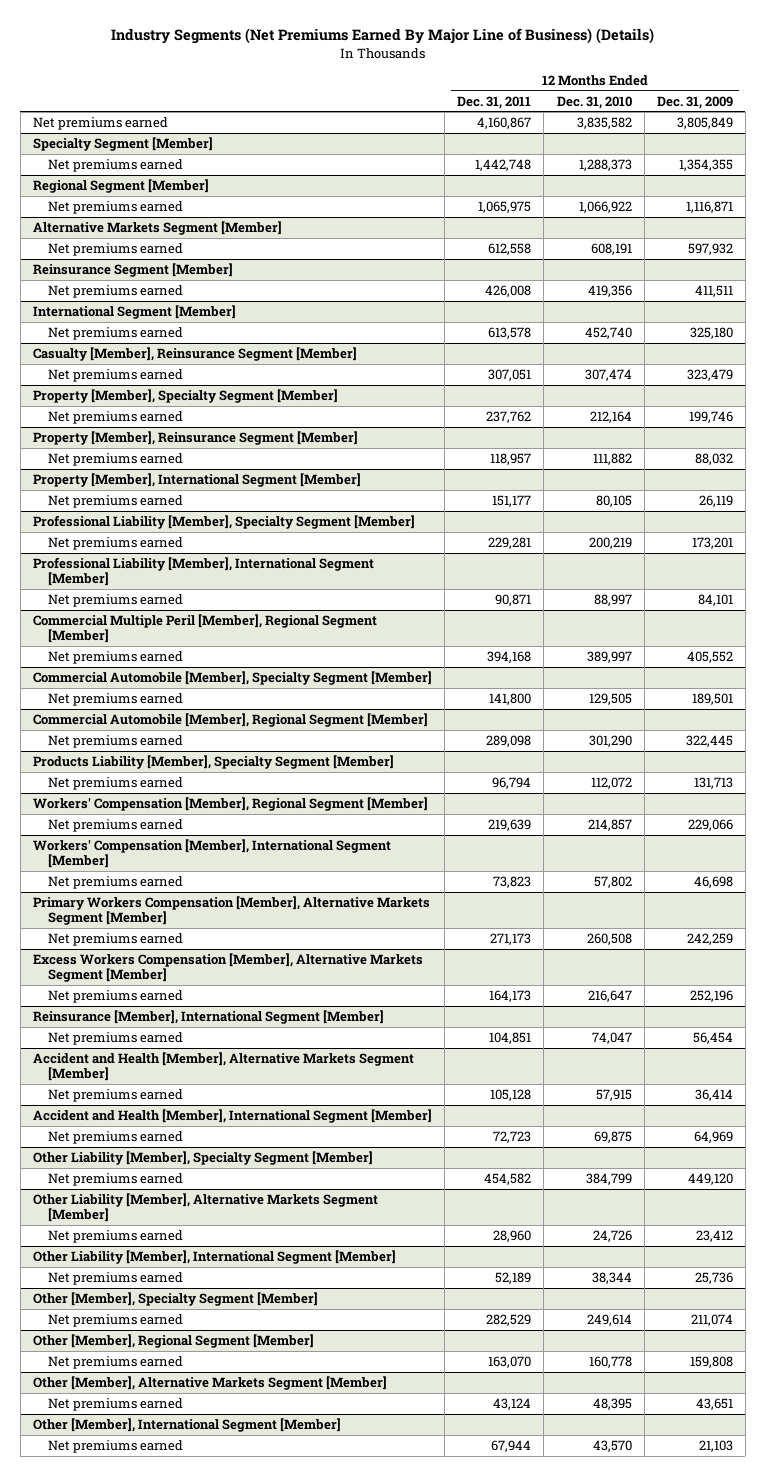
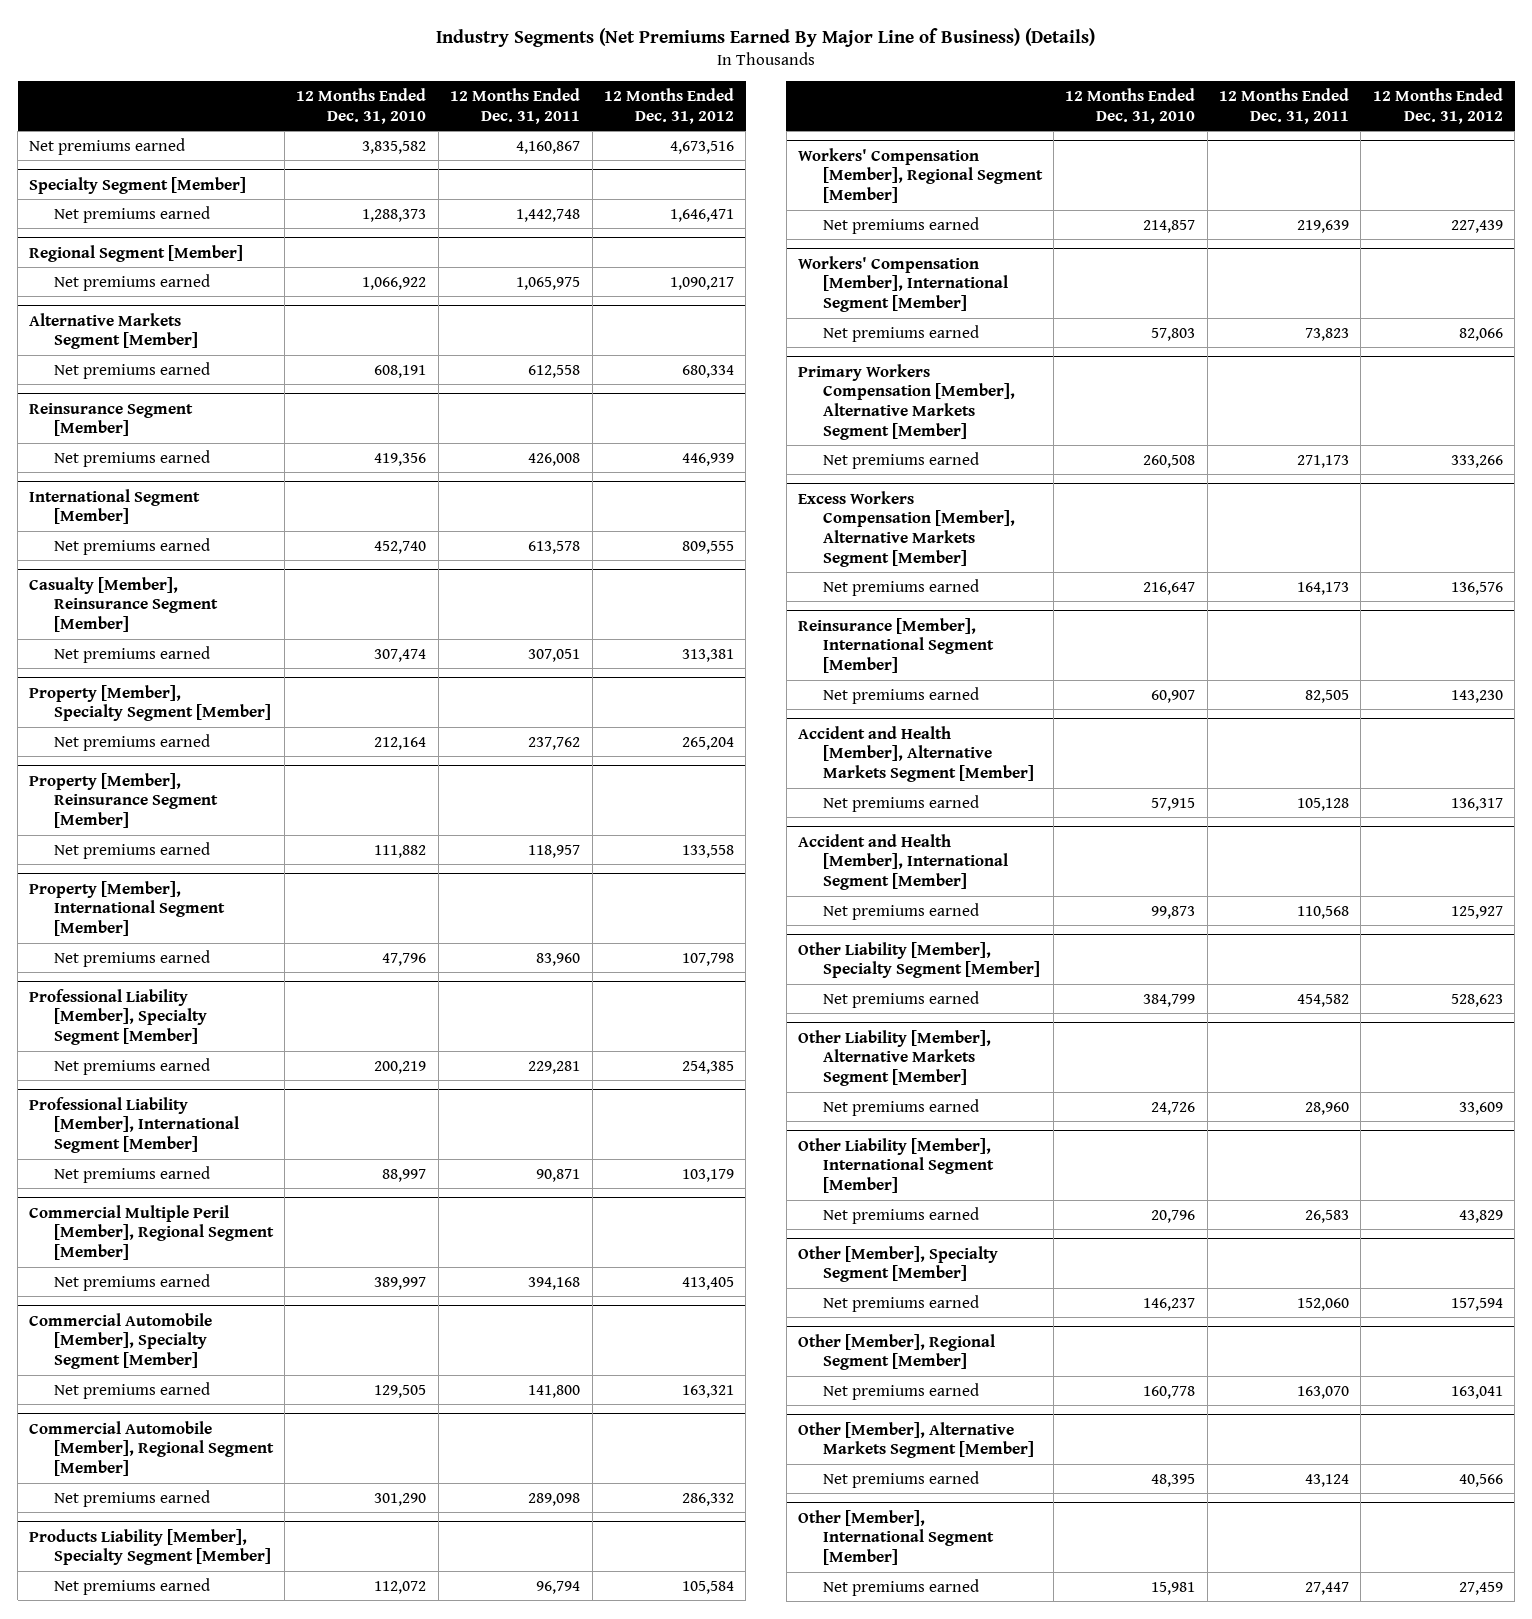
[656,95,733,109] Dec. 31, 2009 -> none
none -> [603,87,734,124] 12 Months Ended Dec. 31, 2012
[492,494,532,507] 151,177 -> [536,952,581,966] 83,960
[595,494,632,507] 80,105 -> [382,952,427,966] 47,796
[593,875,632,888] 57,802 -> [1151,327,1196,341] 57,803
[489,1031,532,1044] 104,851 -> [1304,689,1349,703] 82,505
[591,1031,632,1044] 74,047 -> [1151,689,1196,703] 60,907
[493,1130,532,1143] 72,723 -> [1296,905,1349,919] 110,568
[593,1130,632,1143] 69,875 -> [1151,905,1196,919] 99,873
[495,1271,532,1284] 52,189 -> [1304,1209,1349,1223] 26,583
[591,1271,632,1284] 38,344 -> [1151,1209,1196,1223] 20,796
[486,1313,532,1326] 282,529 -> [1296,1297,1349,1311] 152,060
[586,1313,632,1326] 249,614 -> [1143,1297,1196,1311] 146,237
[491,1439,532,1452] 67,944 -> [1304,1581,1349,1595] 27,447
[592,1439,632,1452] 43,570 -> [1151,1581,1196,1595] 15,981

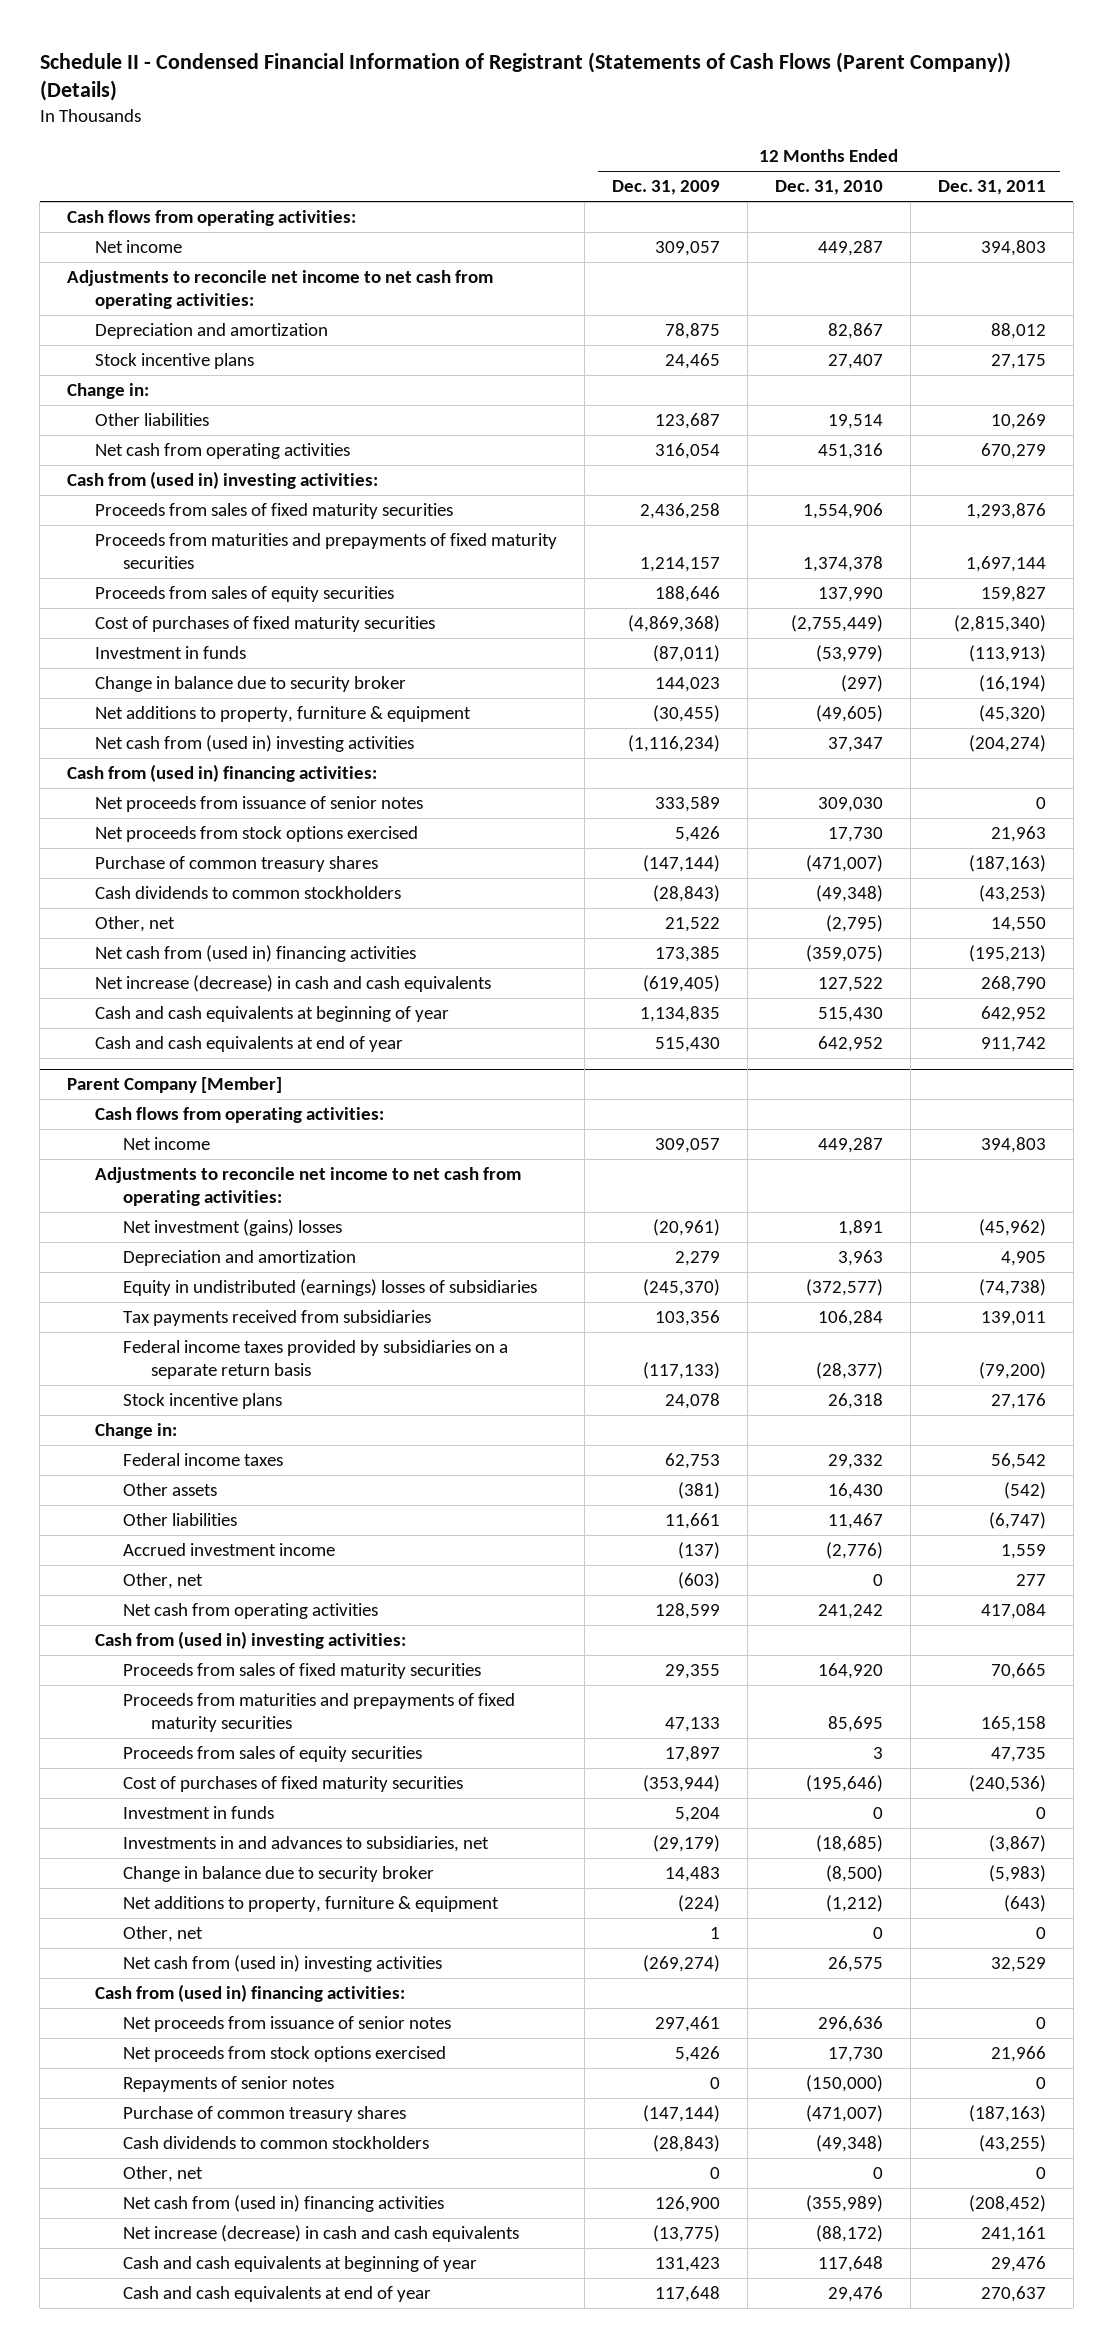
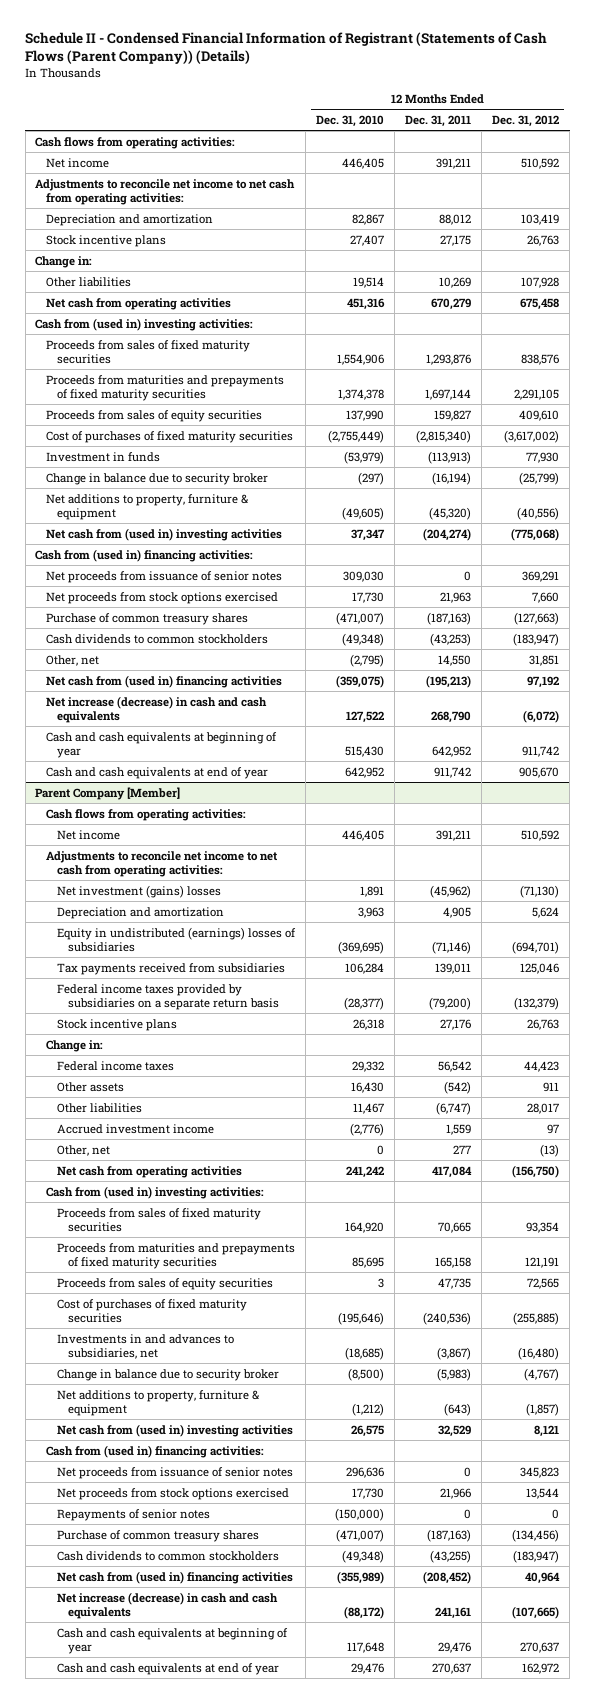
[612,180,721,196] Dec. 31, 2009 -> none
none -> [492,114,560,127] Dec. 31, 2012
[818,240,884,257] 449,287 -> [342,157,385,169] 446,405
[981,240,1047,257] 394,803 -> [436,157,472,169] 391,211
[818,1137,884,1154] 449,287 -> [342,829,385,841] 446,405
[981,1137,1047,1154] 394,803 -> [436,829,472,841] 391,211
[806,1279,884,1297] (372,577) -> [338,941,385,955] (369,695)
[979,1279,1047,1297] (74,738) -> [432,941,472,955] (71,146)
[123,1806,275,1820] Investment in funds -> none
[123,1926,204,1943] Other, net -> none
[123,2166,204,2183] Other, net -> none

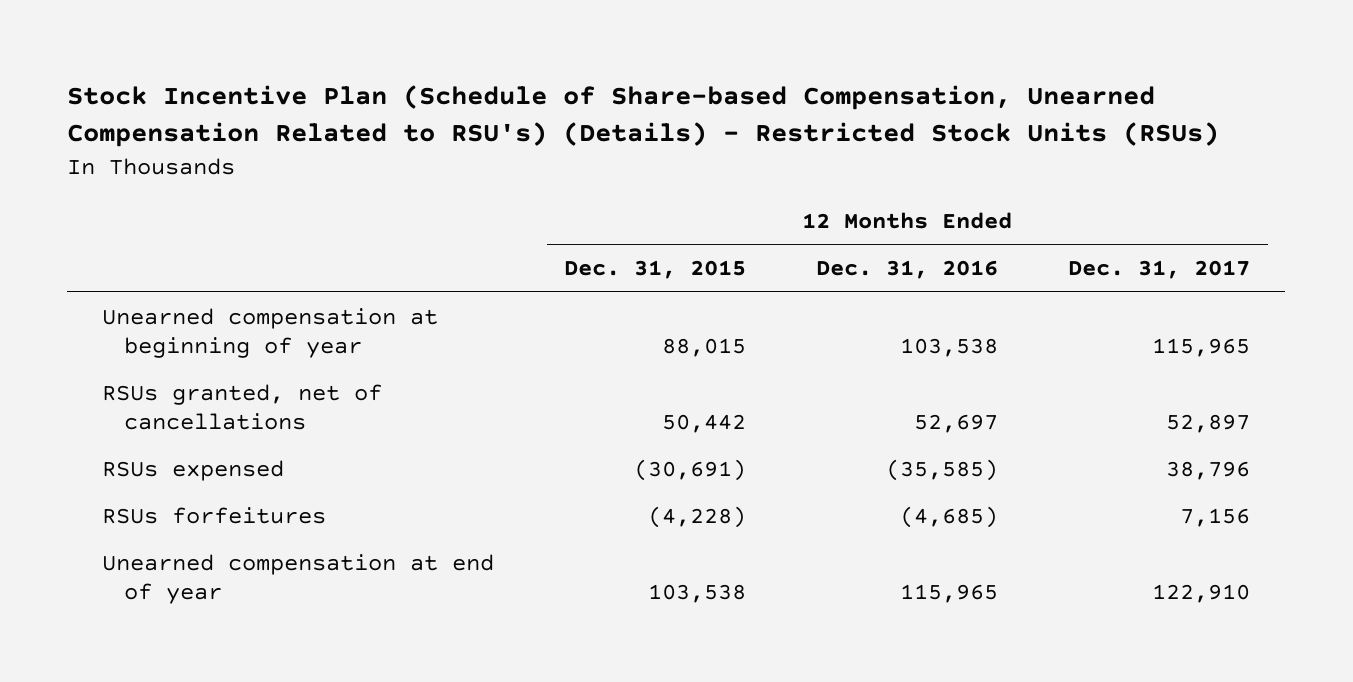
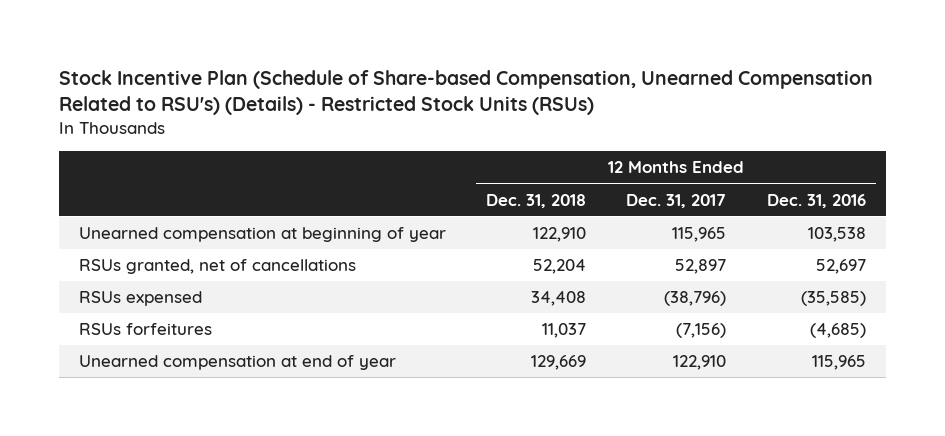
[564,260,747,280] Dec. 31, 2015 -> none
none -> [486,193,587,208] Dec. 31, 2018
[1166,460,1251,480] 38,796 -> [664,291,727,307] (38,796)
[1180,507,1251,527] 7,156 -> [676,323,727,339] (7,156)

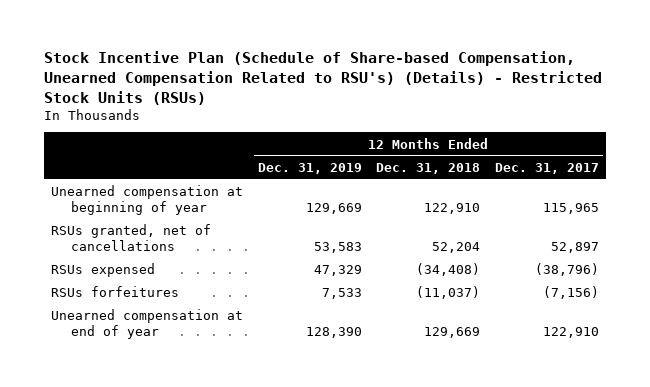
[766,193,866,208] Dec. 31, 2016 -> none
none -> [257,162,362,174] Dec. 31, 2019
[531,291,587,307] 34,408 -> [416,263,481,277] (34,408)
[542,323,587,339] 11,037 -> [416,286,481,300] (11,037)

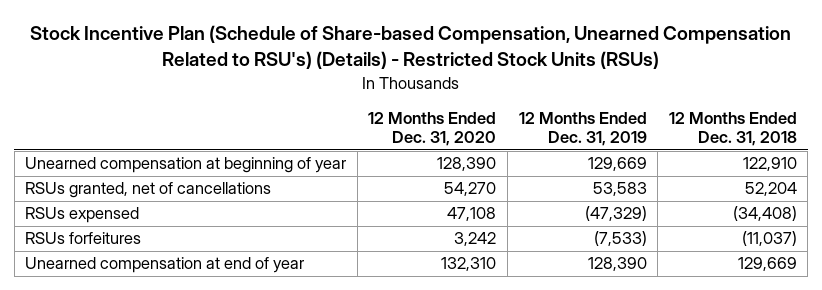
[494,162,599,174] Dec. 31, 2017 -> none
none -> [368,111,497,147] 12 Months Ended Dec. 31, 2020
[313,265,362,277] 47,329 -> [584,206,647,222] (47,329)
[321,288,362,300] 7,533 -> [593,231,647,247] (7,533)

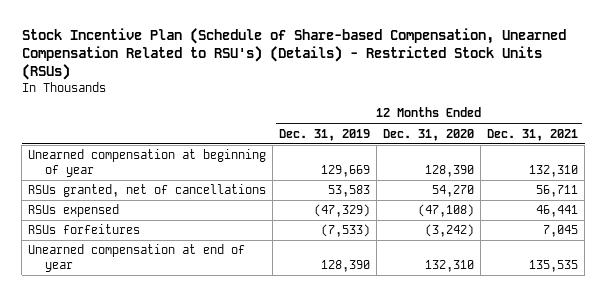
[668,111,797,147] 12 Months Ended Dec. 31, 2018 -> none
none -> [487,128,579,141] Dec. 31, 2021
[447,207,497,222] 47,108 -> [418,204,475,218] (47,108)
[454,232,497,247] 3,242 -> [425,224,475,238] (3,242)

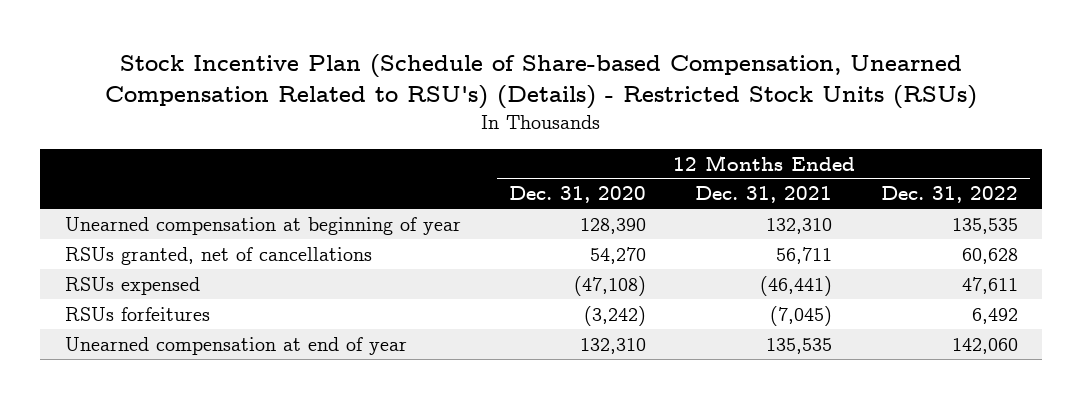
[279,128,371,141] Dec. 31, 2019 -> none
none -> [880,186,1018,204] Dec. 31, 2022
[536,205,579,218] 46,441 -> [760,275,833,296] (46,441)
[543,225,579,238] 7,045 -> [770,305,833,326] (7,045)

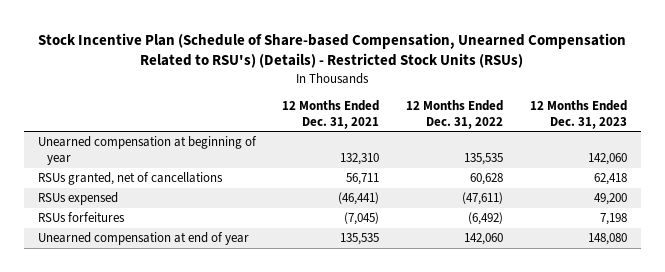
[509,186,647,204] Dec. 31, 2020 -> none
none -> [530,100,628,129] 12 Months Ended Dec. 31, 2023
[961,276,1018,294] 47,611 -> [462,192,504,206] (47,611)
[971,307,1018,324] 6,492 -> [468,212,504,226] (6,492)

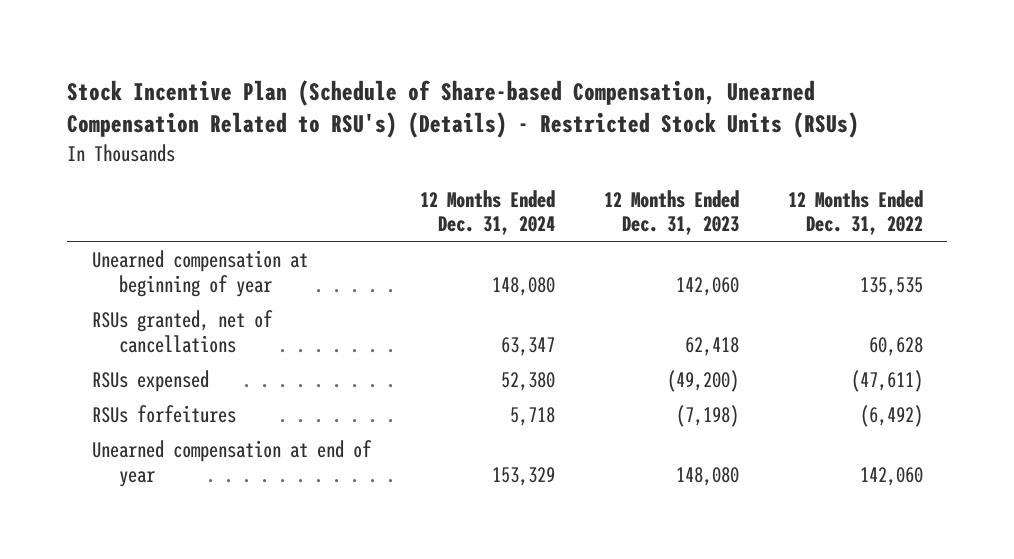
[282,100,380,129] 12 Months Ended Dec. 31, 2021 -> none
none -> [419,189,555,236] 12 Months Ended Dec. 31, 2024
[594,193,628,206] 49,200 -> [666,369,739,392] (49,200)
[600,213,628,226] 7,198 -> [675,404,739,427] (7,198)

